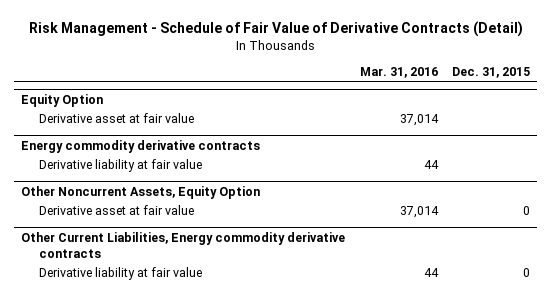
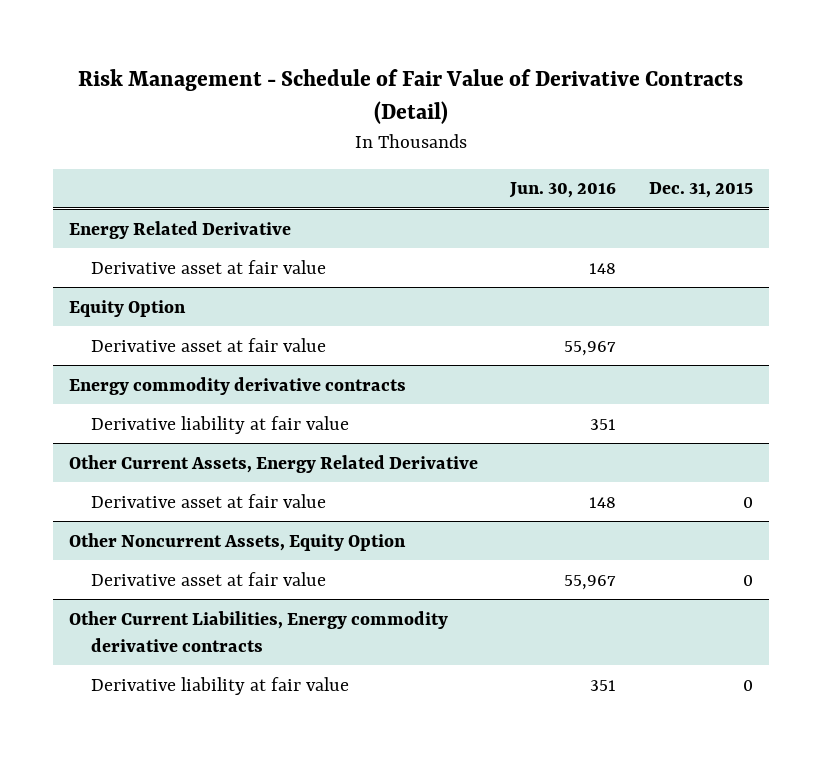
[359,67,438,79] Mar. 31, 2016 -> none
none -> [509,182,617,199] Jun. 30, 2016
none -> [69,220,292,239] Energy Related Derivative
none -> [91,259,327,274] Derivative asset at fair value
none -> [69,454,479,473] Other Current Assets, Energy Related Derivative
none -> [91,493,327,508] Derivative asset at fair value

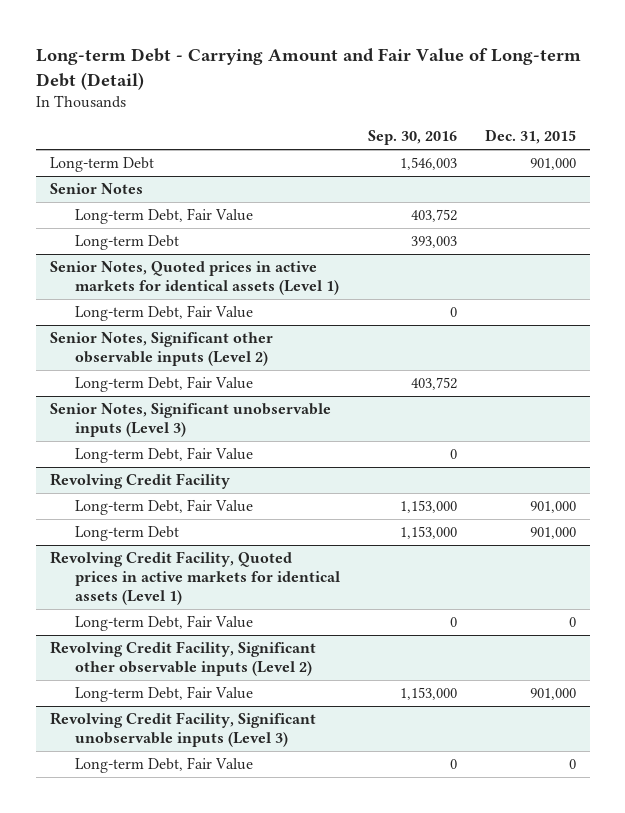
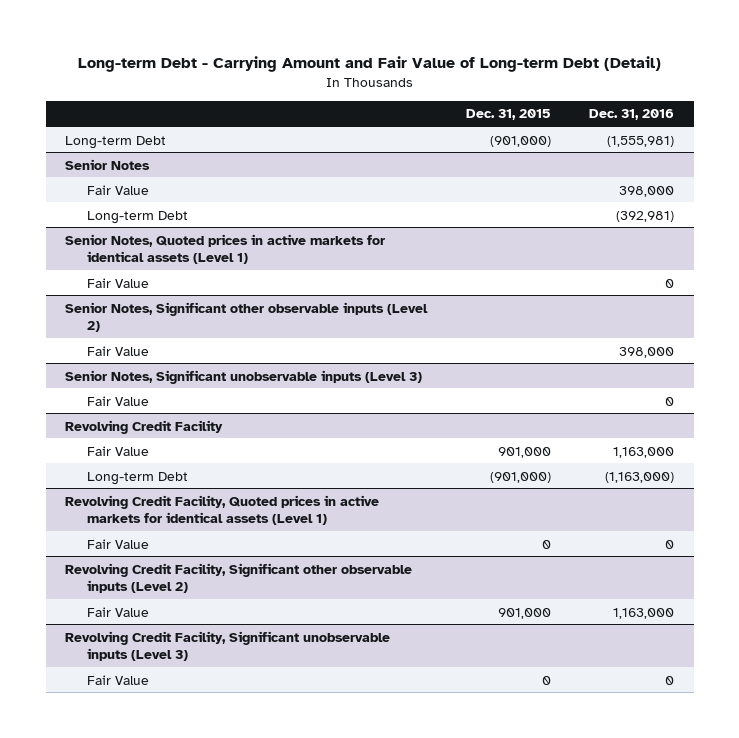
[367,130,457,146] Sep. 30, 2016 -> none
none -> [589,109,675,121] Dec. 31, 2016
[529,158,576,171] 901,000 -> [489,135,551,147] (901,000)
[74,208,253,225] Long-term Debt, Fair Value -> [86,184,149,195] Fair Value
[74,305,253,322] Long-term Debt, Fair Value -> [86,277,149,288] Fair Value
[74,376,253,393] Long-term Debt, Fair Value -> [86,345,149,356] Fair Value
[74,447,253,464] Long-term Debt, Fair Value -> [86,395,149,406] Fair Value
[74,499,253,516] Long-term Debt, Fair Value -> [86,445,149,456] Fair Value
[529,527,576,540] 901,000 -> [489,471,551,483] (901,000)
[74,615,253,632] Long-term Debt, Fair Value -> [86,538,149,549] Fair Value
[74,686,253,703] Long-term Debt, Fair Value -> [86,606,149,617] Fair Value
[74,757,253,774] Long-term Debt, Fair Value -> [86,674,149,685] Fair Value

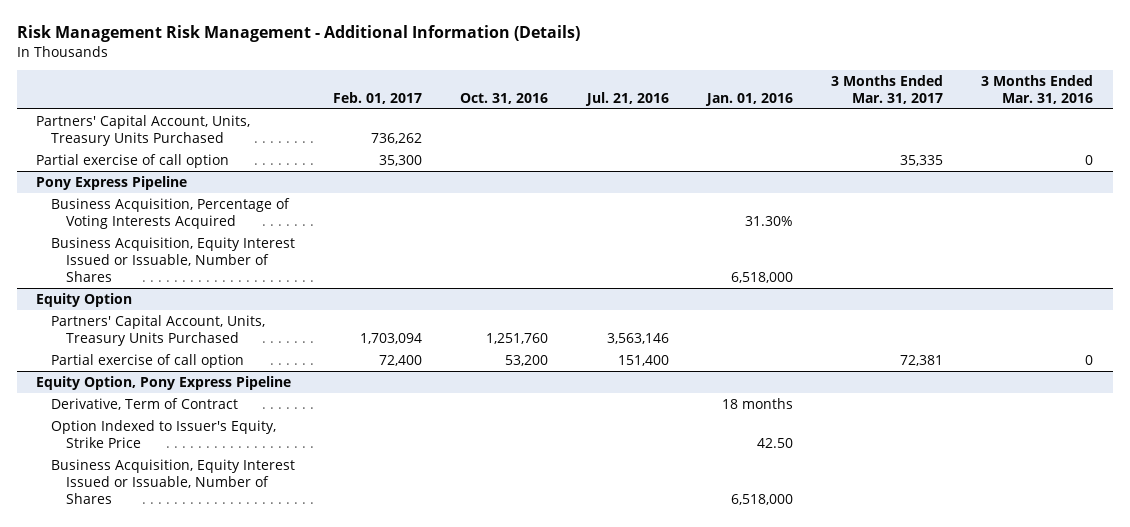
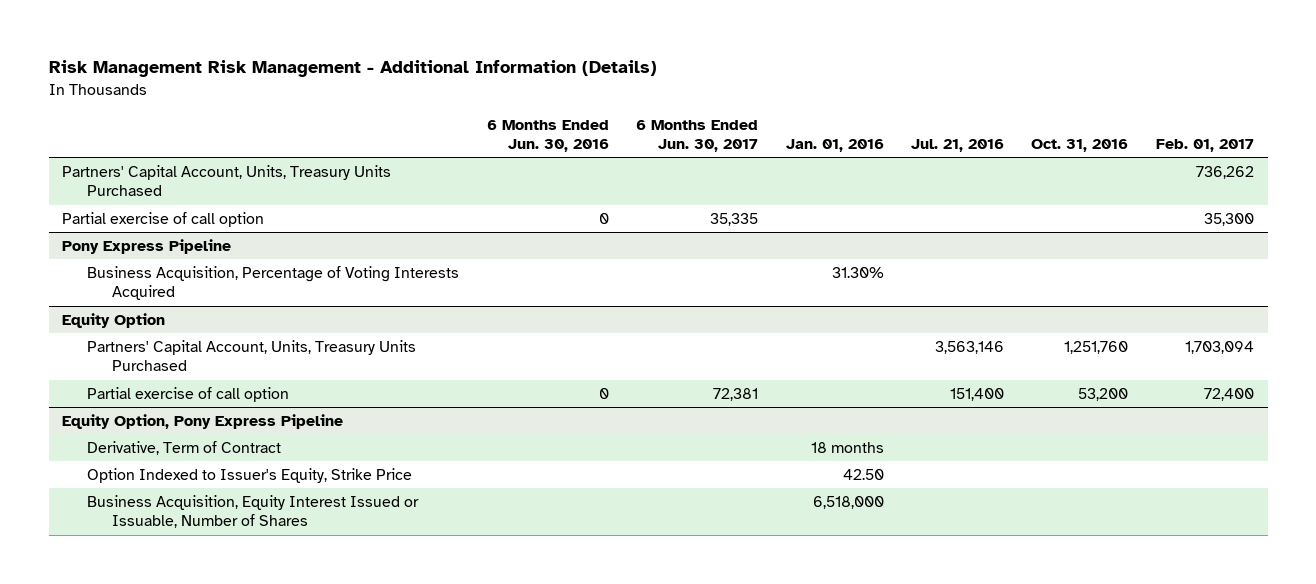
[831,74,944,104] 3 Months Ended Mar. 31, 2017 -> none
[981,74,1094,104] 3 Months Ended Mar. 31, 2016 -> none
none -> [486,119,609,153] 6 Months Ended Jun. 30, 2016
none -> [636,119,759,153] 6 Months Ended Jun. 30, 2017
[50,236,295,282] Business Acquisition, Equity Interest Issued or Issuable, Number of Shares -> none

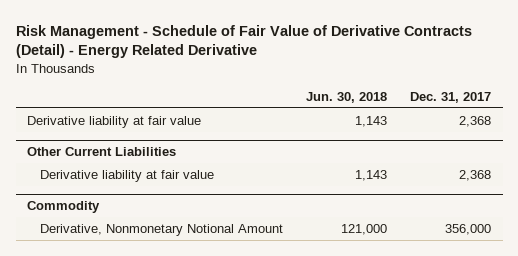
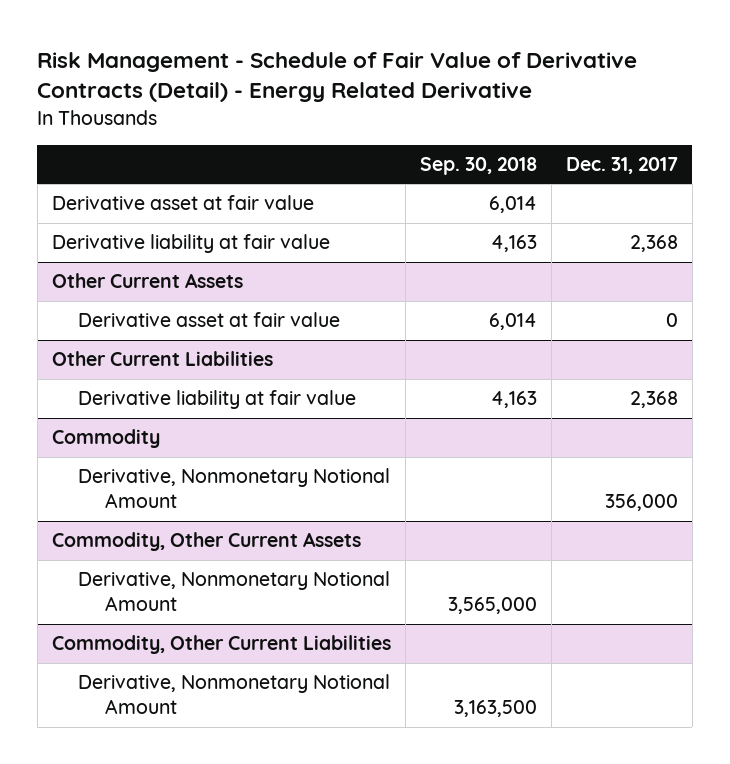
[305,92,387,104] Jun. 30, 2018 -> none
none -> [419,156,537,175] Sep. 30, 2018
none -> [51,195,314,211] Derivative asset at fair value
none -> [51,273,243,289] Other Current Assets
none -> [78,312,341,328] Derivative asset at fair value
none -> [51,532,361,552] Commodity, Other Current Assets
none -> [78,571,391,612] Derivative, Nonmonetary Notional Amount
none -> [51,635,391,655] Commodity, Other Current Liabilities
none -> [78,674,391,715] Derivative, Nonmonetary Notional Amount

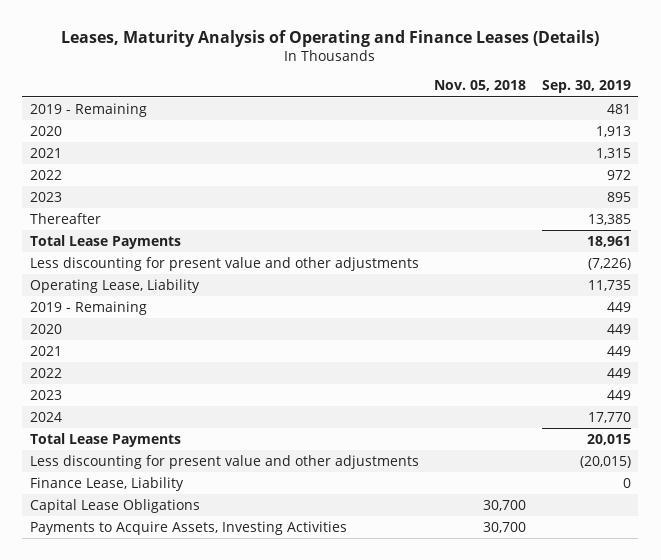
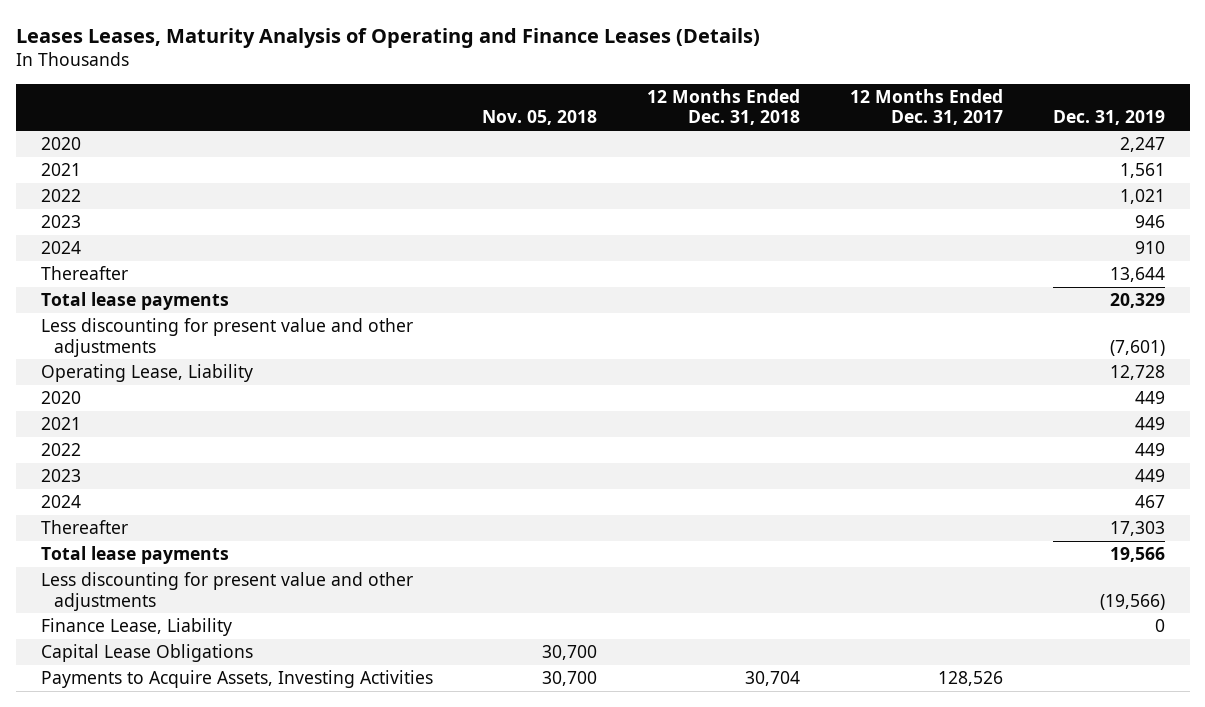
[61,30,600,48] Leases, Maturity Analysis of Operating and Finance Leases (Details) -> [15,27,760,48] Leases Leases, Maturity Analysis of Operating and Finance Leases (Details)
[541,80,631,94] Sep. 30, 2019 -> none
none -> [647,89,801,126] 12 Months Ended Dec. 31, 2018
none -> [849,89,1003,126] 12 Months Ended Dec. 31, 2017
none -> [1052,110,1165,126] Dec. 31, 2019
[29,102,147,117] 2019 - Remaining -> none
none -> [40,241,81,255] 2024
[29,234,181,249] Total Lease Payments -> [40,292,229,311] Total lease payments
[29,300,147,315] 2019 - Remaining -> none
none -> [40,520,128,535] Thereafter
[29,432,181,447] Total Lease Payments -> [40,546,229,565] Total lease payments

